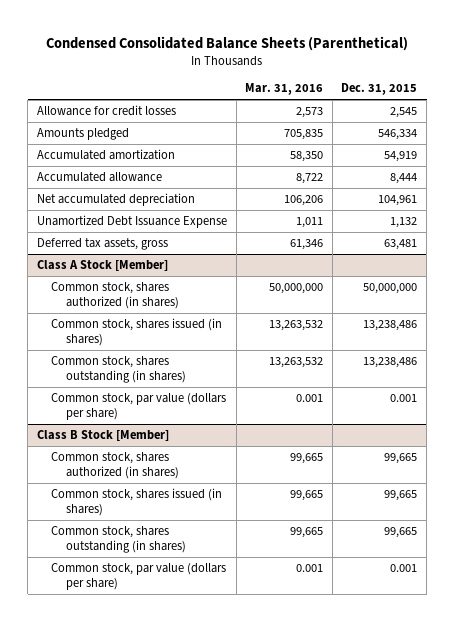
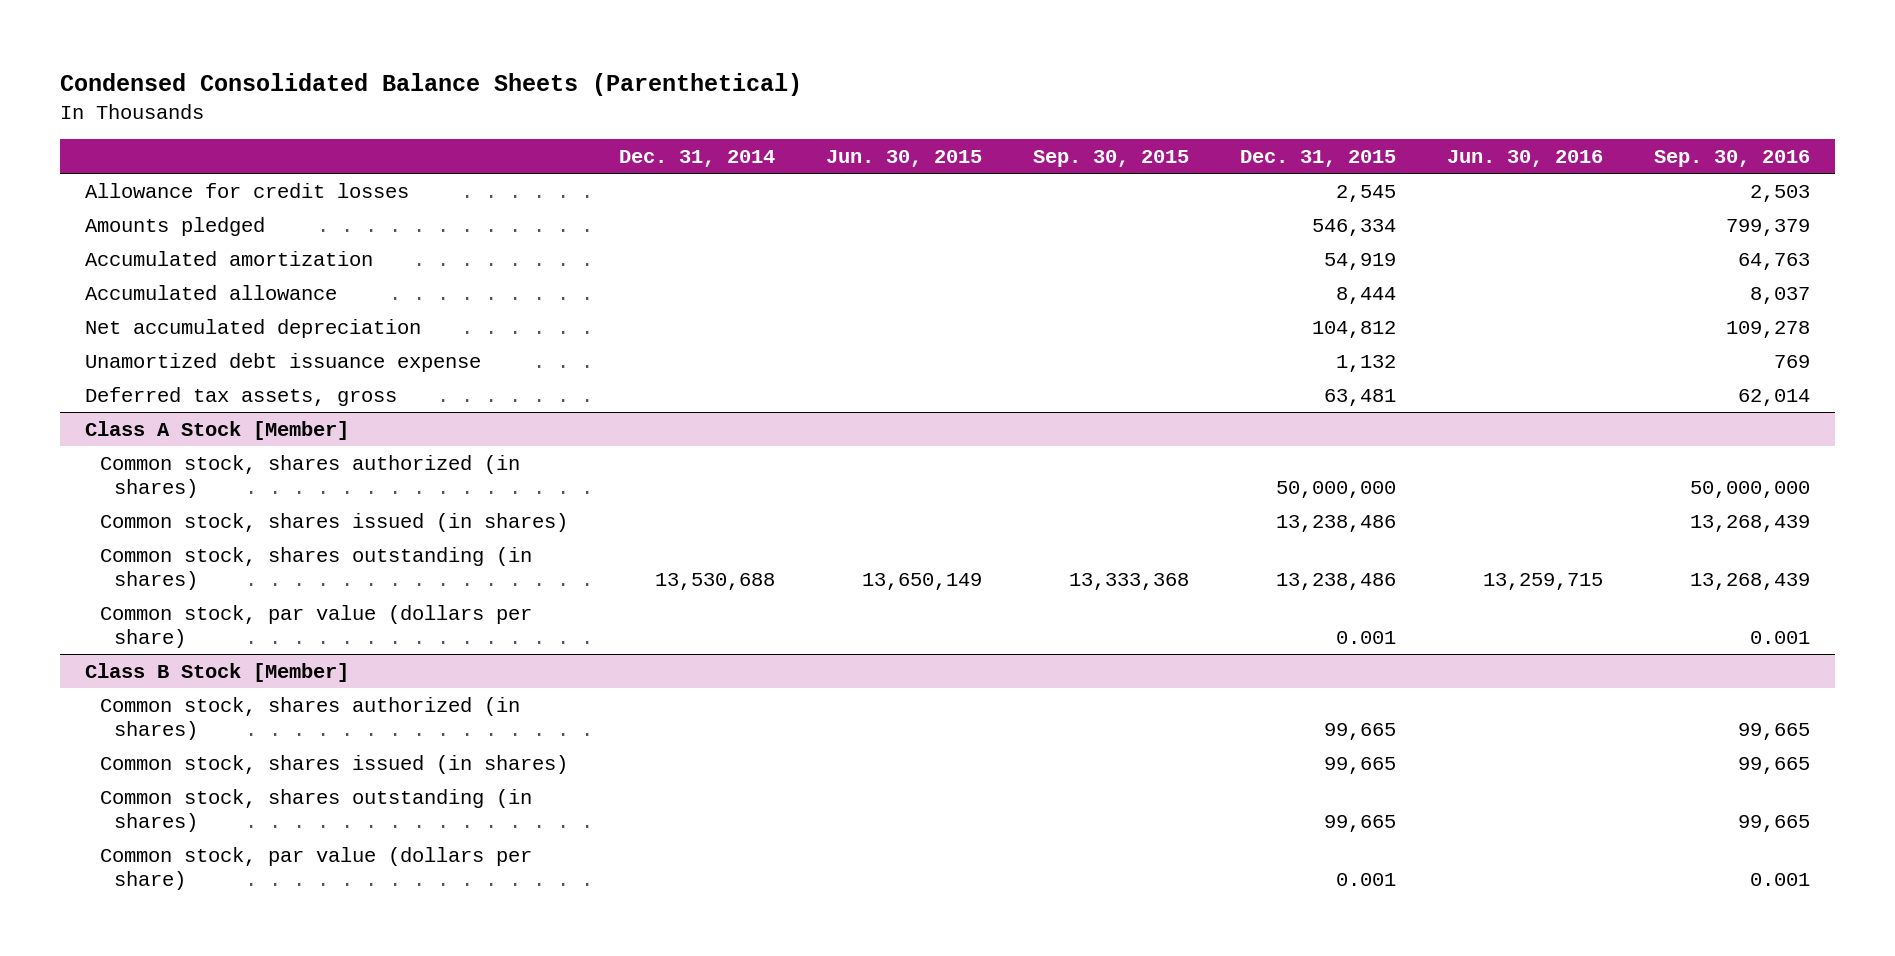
[245,83,324,96] Mar. 31, 2016 -> none
none -> [618,149,775,167] Dec. 31, 2014
none -> [825,149,982,167] Jun. 30, 2015
none -> [1032,149,1189,167] Sep. 30, 2015
none -> [1446,149,1603,167] Jun. 30, 2016
none -> [1653,149,1810,167] Sep. 30, 2016
[378,195,418,207] 104,961 -> [1311,320,1396,338] 104,812
[37,215,228,229] Unamortized Debt Issuance Expense -> [85,352,482,372] Unamortized debt issuance expense

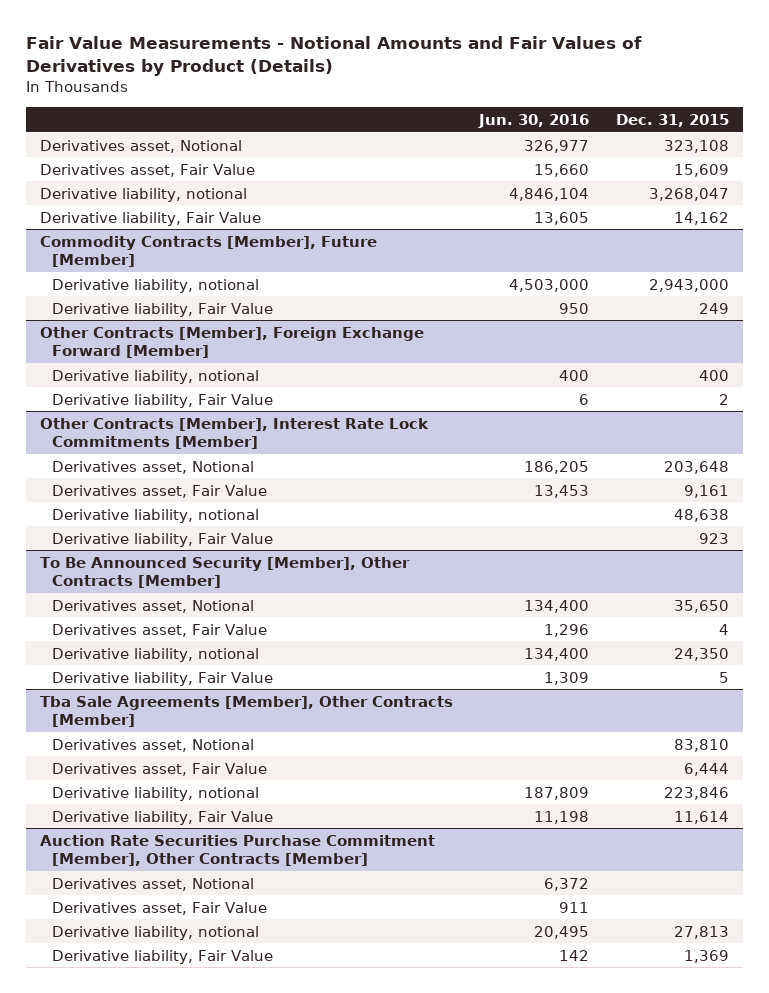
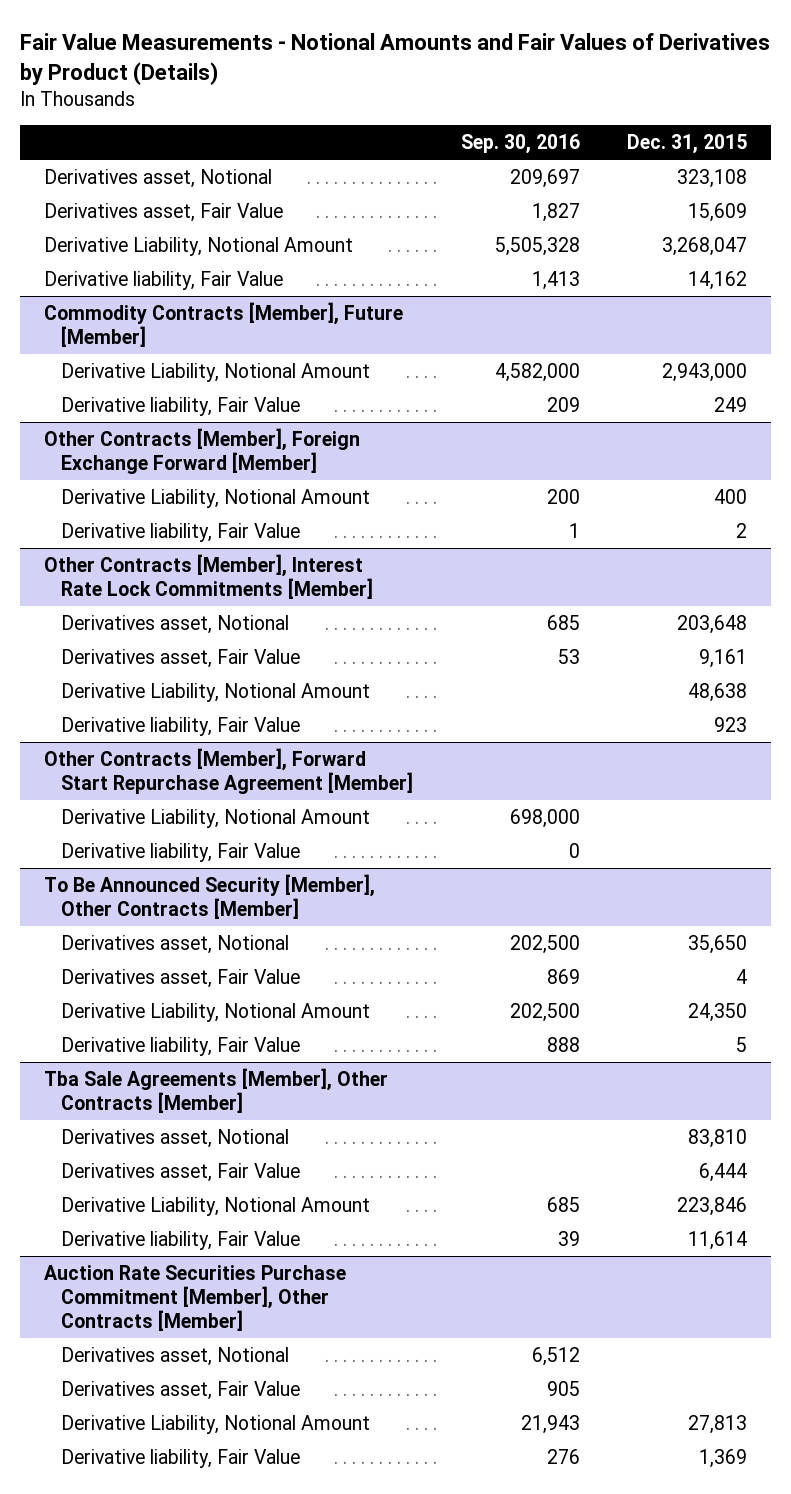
[478,113,590,128] Jun. 30, 2016 -> none
none -> [460,134,580,155] Sep. 30, 2016
[39,187,247,202] Derivative liability, notional -> [43,236,353,256] Derivative Liability, Notional Amount
[52,278,260,293] Derivative liability, notional -> [60,362,370,382] Derivative Liability, Notional Amount
[52,369,260,384] Derivative liability, notional -> [60,488,370,508] Derivative Liability, Notional Amount
[52,508,260,523] Derivative liability, notional -> [60,682,370,702] Derivative Liability, Notional Amount
none -> [43,747,413,794] Other Contracts [Member], Forward Start Repurchase Agreement [Member]
none -> [60,808,370,828] Derivative Liability, Notional Amount
none -> [60,842,300,862] Derivative liability, Fair Value
[52,647,260,662] Derivative liability, notional -> [60,1002,370,1022] Derivative Liability, Notional Amount
[52,786,260,801] Derivative liability, notional -> [60,1196,370,1216] Derivative Liability, Notional Amount
[52,925,260,940] Derivative liability, notional -> [60,1414,370,1434] Derivative Liability, Notional Amount

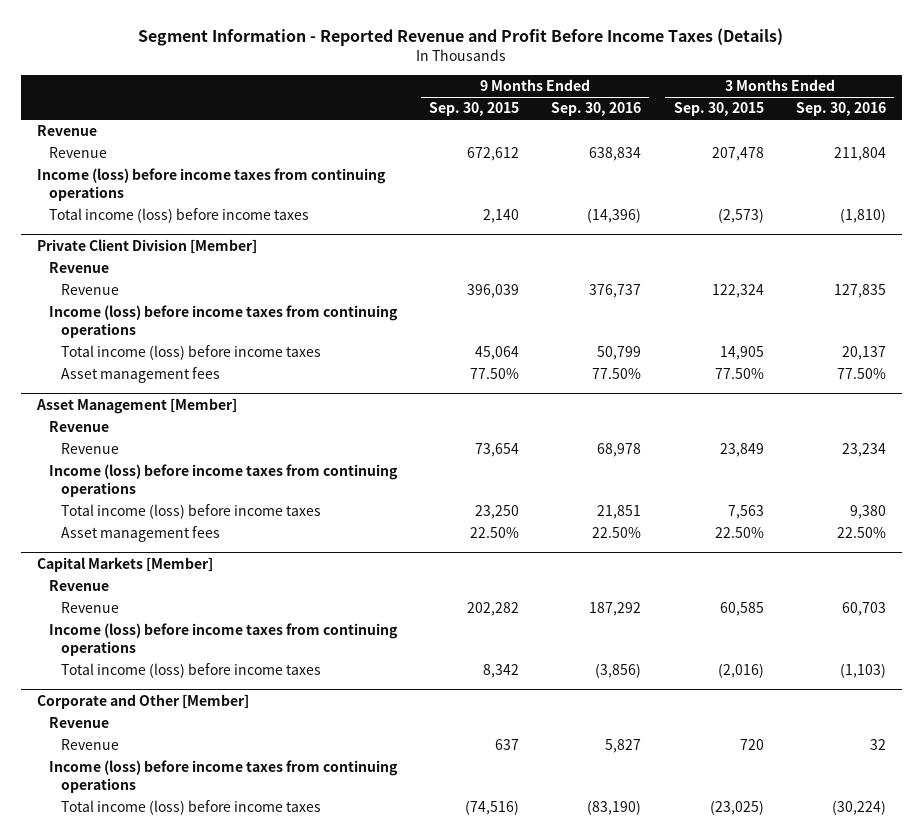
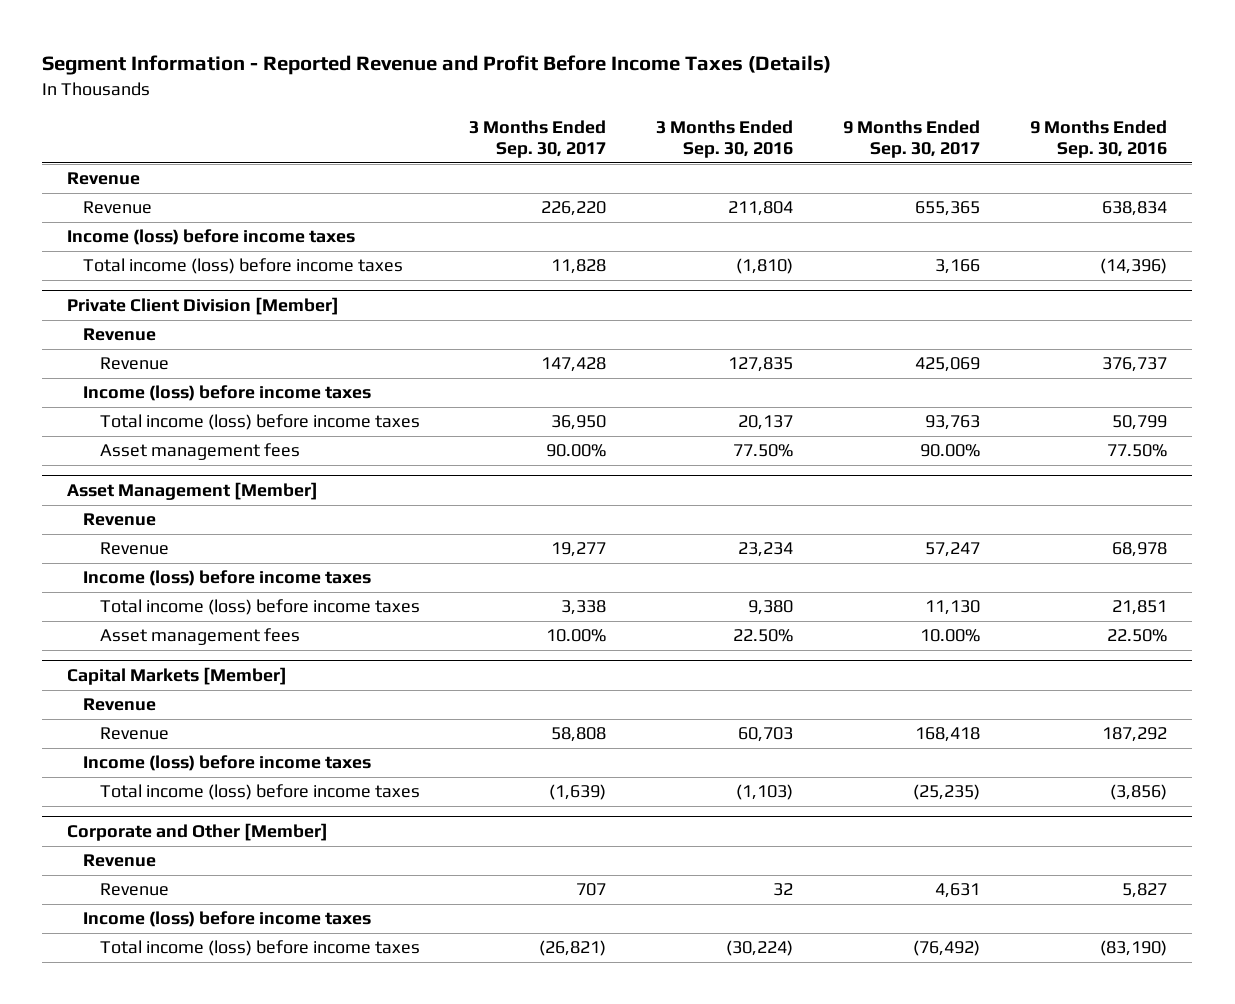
[428,102,519,117] Sep. 30, 2015 -> none
[673,102,764,117] Sep. 30, 2015 -> none
none -> [469,120,607,159] 3 Months Ended Sep. 30, 2017
none -> [843,120,981,159] 9 Months Ended Sep. 30, 2017
[36,168,386,202] Income (loss) before income taxes from continuing operations -> [67,229,356,246] Income (loss) before income taxes
[48,305,398,339] Income (loss) before income taxes from continuing operations -> [83,385,372,402] Income (loss) before income taxes
[48,464,398,498] Income (loss) before income taxes from continuing operations -> [83,570,372,587] Income (loss) before income taxes
[48,623,398,657] Income (loss) before income taxes from continuing operations -> [83,755,372,772] Income (loss) before income taxes
[48,760,398,794] Income (loss) before income taxes from continuing operations -> [83,911,372,928] Income (loss) before income taxes

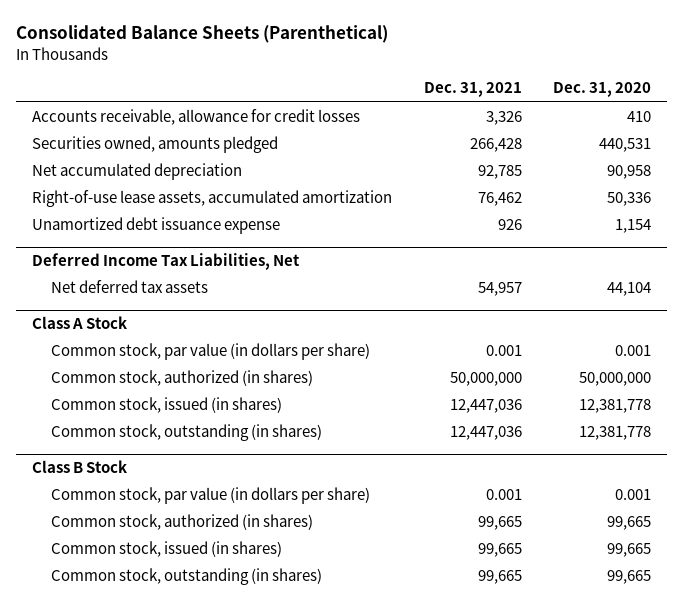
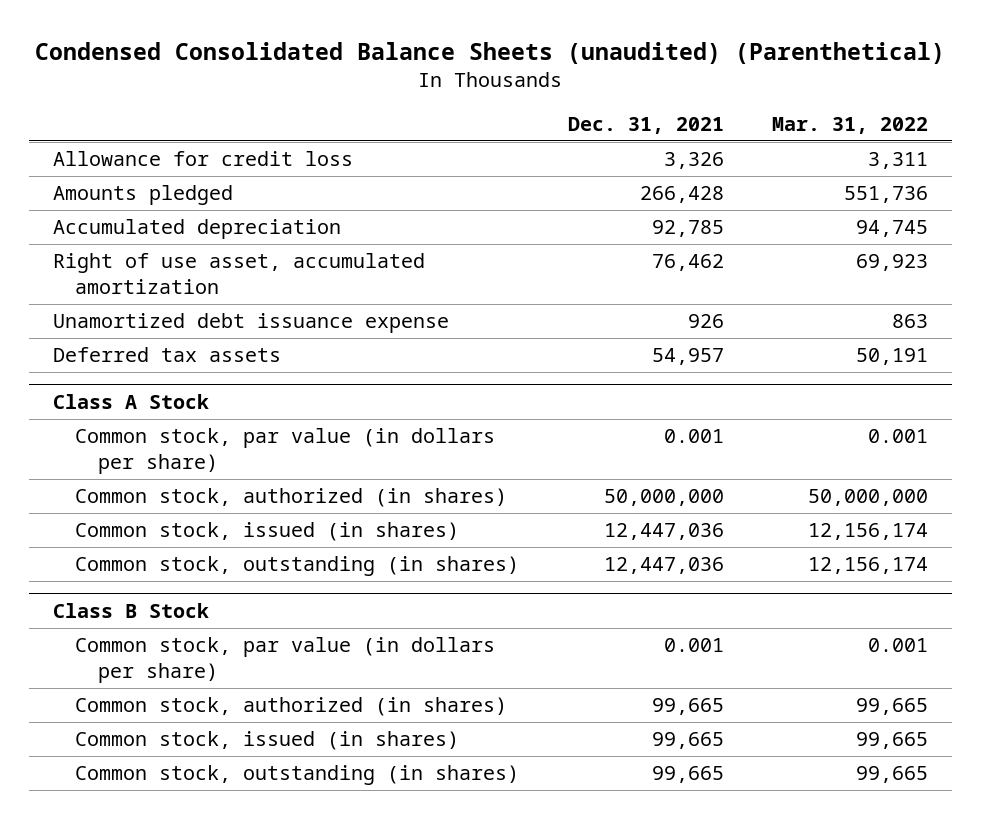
[16,25,389,44] Consolidated Balance Sheets (Parenthetical) -> [35,41,946,64] Condensed Consolidated Balance Sheets (unaudited) (Parenthetical)
[552,82,651,98] Dec. 31, 2020 -> none
none -> [771,116,928,134] Mar. 31, 2022
[32,109,361,126] Accounts receivable, allowance for credit losses -> [52,151,353,167] Allowance for credit loss
[32,136,279,154] Securities owned, amounts pledged -> [52,185,233,206] Amounts pledged
[32,163,243,181] Net accumulated depreciation -> [52,219,341,240] Accumulated depreciation
[32,190,393,208] Right-of-use lease assets, accumulated amortization -> [52,253,425,294] Right of use asset, accumulated amortization
[32,253,301,271] Deferred Income Tax Liabilities, Net -> none
[51,280,209,294] Net deferred tax assets -> [52,347,281,363] Deferred tax assets

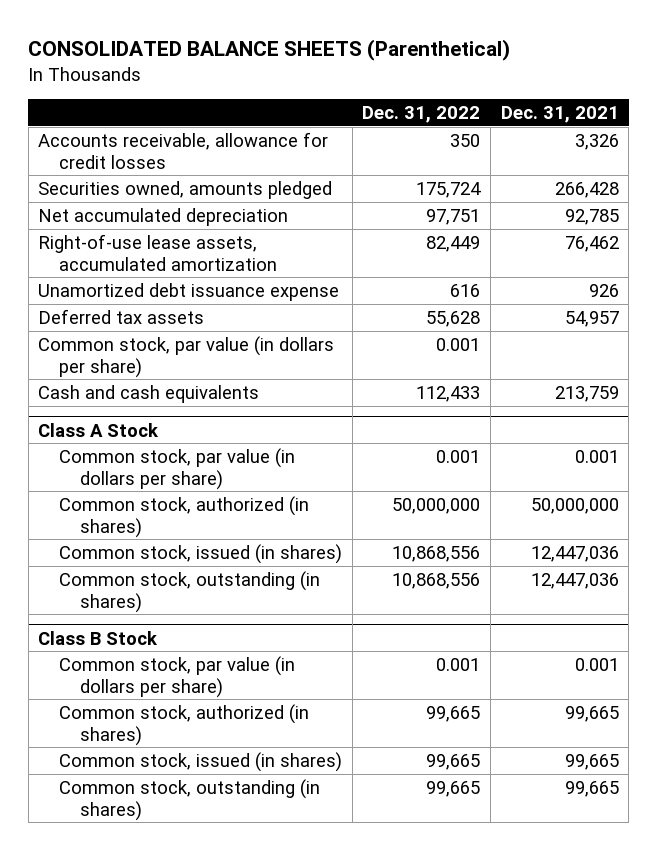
[35,41,946,64] Condensed Consolidated Balance Sheets (unaudited) (Parenthetical) -> [28,39,511,62] CONSOLIDATED BALANCE SHEETS (Parenthetical)
[771,116,928,134] Mar. 31, 2022 -> none
none -> [362,106,481,124] Dec. 31, 2022
[52,151,353,167] Allowance for credit loss -> [38,131,329,169] Accounts receivable, allowance for credit losses
[52,185,233,206] Amounts pledged -> [38,180,333,199] Securities owned, amounts pledged
[52,219,341,240] Accumulated depreciation -> [38,207,289,226] Net accumulated depreciation
[52,253,425,294] Right of use asset, accumulated amortization -> [38,233,278,271] Right-of-use lease assets, accumulated amortization
none -> [38,335,335,378] Common stock, par value (in dollars per share)
none -> [38,384,260,403] Cash and cash equivalents

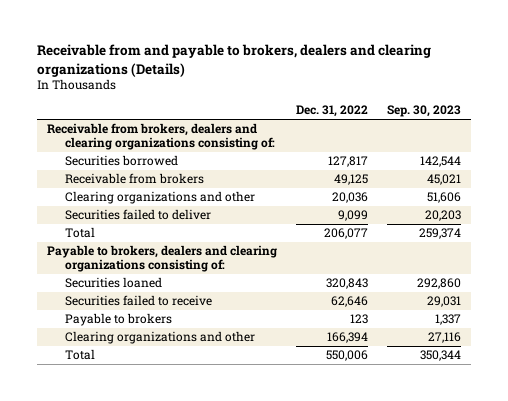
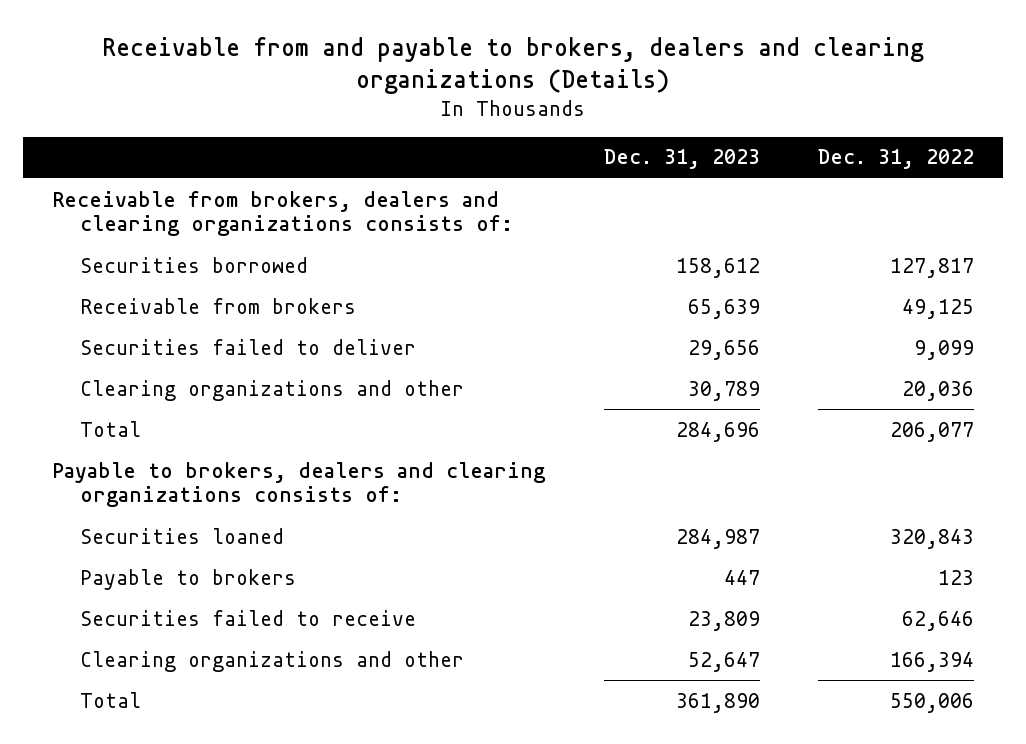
[387,105,462,118] Sep. 30, 2023 -> none
none -> [603,149,760,170] Dec. 31, 2023
[46,123,275,151] Receivable from brokers, dealers and clearing organizations consisting of: -> [52,190,513,237] Receivable from brokers, dealers and clearing organizations consists of:
[64,191,255,205] Clearing organizations and other -> [79,379,464,401] Clearing organizations and other
[46,245,277,273] Payable to brokers, dealers and clearing organizations consisting of: -> [52,461,547,508] Payable to brokers, dealers and clearing organizations consists of:
[64,295,212,307] Securities failed to receive -> [79,609,416,626] Securities failed to receive

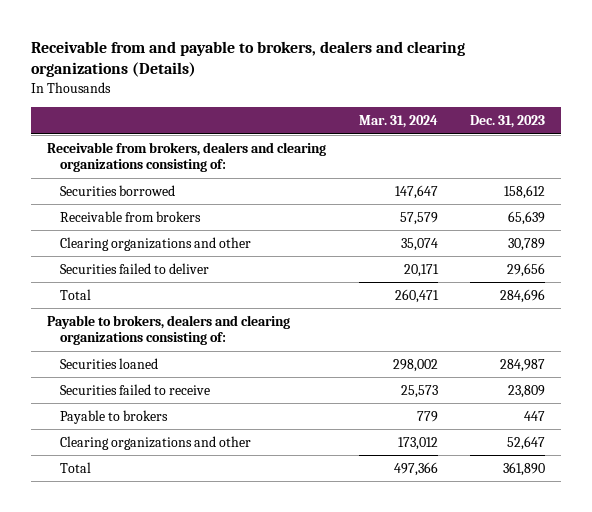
[818,149,975,170] Dec. 31, 2022 -> none
none -> [358,115,438,129] Mar. 31, 2024
[52,190,513,237] Receivable from brokers, dealers and clearing organizations consists of: -> [47,141,327,173] Receivable from brokers, dealers and clearing organizations consisting of:
[79,338,416,355] Securities failed to deliver -> [60,262,210,274] Securities failed to deliver
[52,461,547,508] Payable to brokers, dealers and clearing organizations consists of: -> [47,314,291,346] Payable to brokers, dealers and clearing organizations consisting of:
[79,568,296,590] Payable to brokers -> [60,409,169,424] Payable to brokers

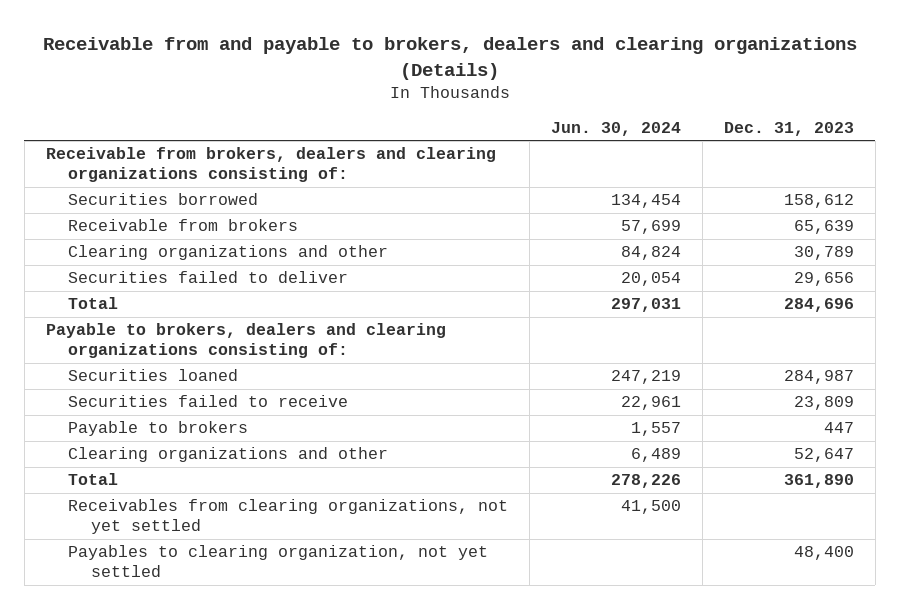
[358,115,438,129] Mar. 31, 2024 -> none
none -> [550,122,681,137] Jun. 30, 2024
none -> [68,499,509,535] Receivables from clearing organizations, not yet settled
none -> [68,545,489,578] Payables to clearing organization, not yet settled

